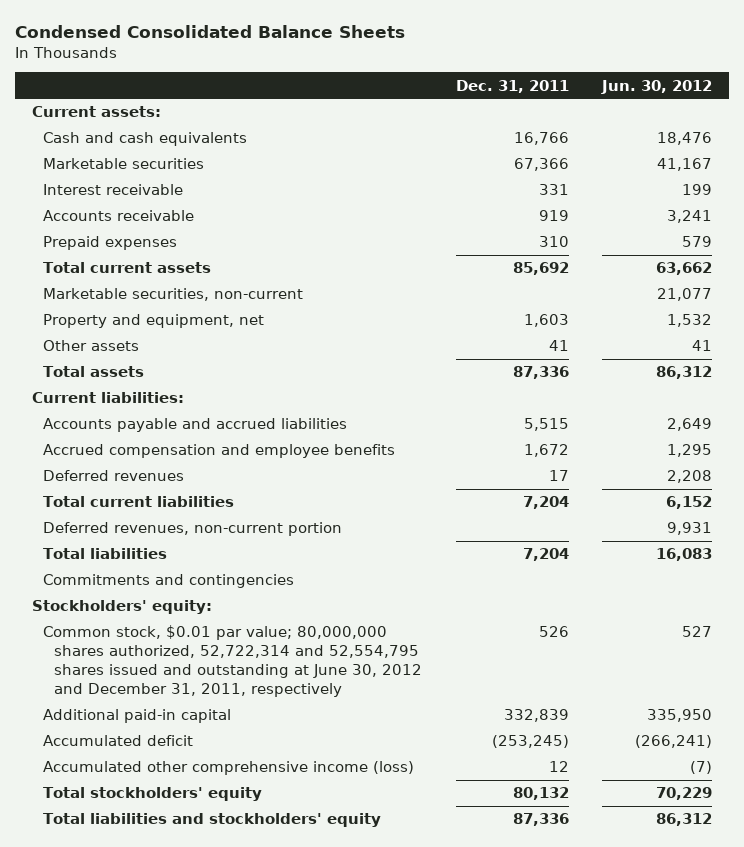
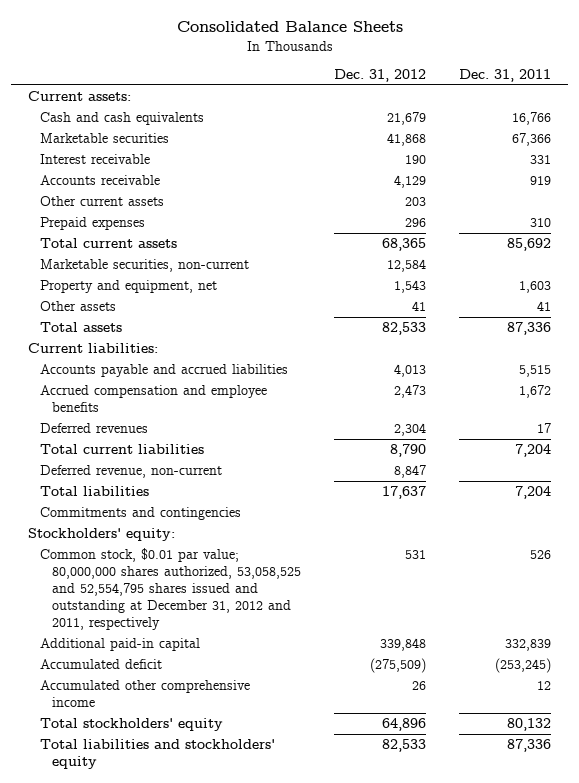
[15,24,406,38] Condensed Consolidated Balance Sheets -> [176,21,403,33] Consolidated Balance Sheets
[601,79,713,94] Jun. 30, 2012 -> none
none -> [333,68,426,82] Dec. 31, 2012
none -> [39,195,164,206] Other current assets
[43,522,343,537] Deferred revenues, non-current portion -> [39,464,222,478] Deferred revenue, non-current
[43,625,423,698] Common stock, $0.01 par value; 80,000,000 shares authorized, 52,722,314 and 52,554,795 shares issued and outstanding at June 30, 2012 and December 31, 2011, respectively -> [39,547,301,631] Common stock, $0.01 par value; 80,000,000 shares authorized, 53,058,525 and 52,554,795 shares issued and outstanding at December 31, 2012 and 2011, respectively
[43,761,415,776] Accumulated other comprehensive income (loss) -> [39,679,250,708] Accumulated other comprehensive income

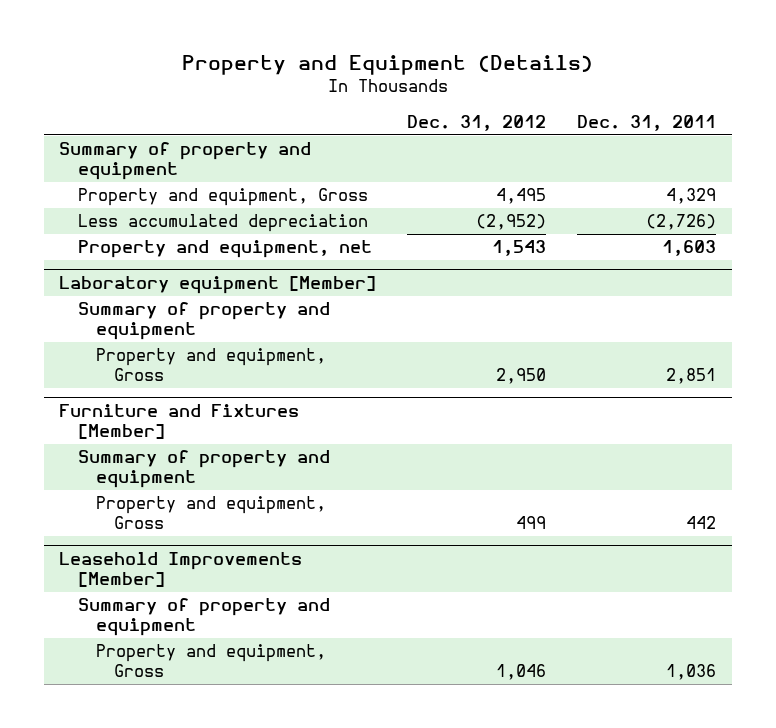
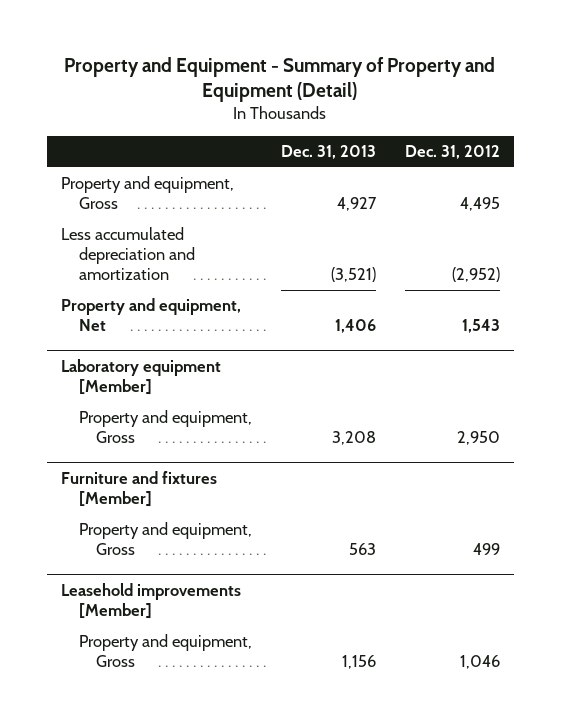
[181,54,593,75] Property and Equipment (Details) -> [64,56,496,103] Property and Equipment - Summary of Property and Equipment (Detail)
[577,114,717,131] Dec. 31, 2011 -> none
none -> [280,144,376,159] Dec. 31, 2013
[59,142,312,181] Summary of property and equipment -> none
[77,214,368,233] Less accumulated depreciation -> [61,227,195,280] Less accumulated depreciation and amortization
[77,240,372,259] Property and equipment, net -> [61,298,242,331] Property and equipment, Net
[77,302,330,341] Summary of property and equipment -> none
[77,450,330,489] Summary of property and equipment -> none
[59,404,300,439] Furniture and Fixtures [Member] -> [61,471,218,507] Furniture and fixtures [Member]
[77,598,330,637] Summary of property and equipment -> none
[59,552,303,587] Leasehold Improvements [Member] -> [61,583,242,619] Leasehold improvements [Member]

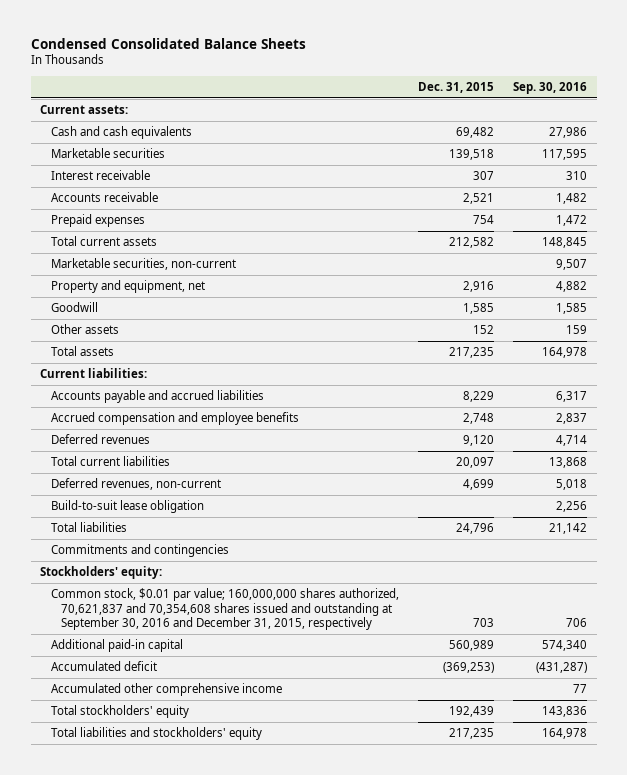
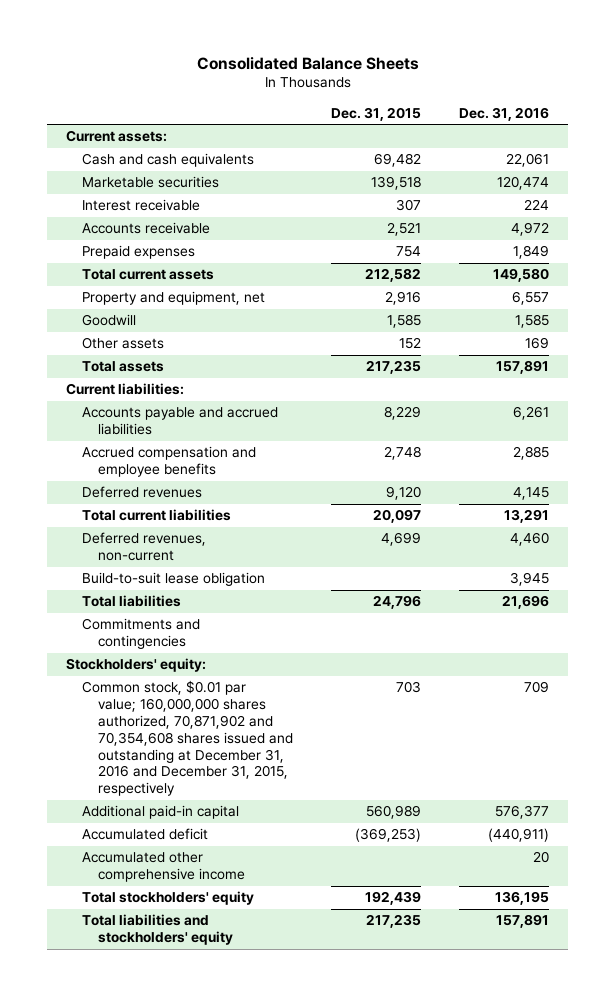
[30,37,306,49] Condensed Consolidated Balance Sheets -> [196,56,419,70] Consolidated Balance Sheets
[512,81,587,94] Sep. 30, 2016 -> none
none -> [459,106,550,121] Dec. 31, 2016
[50,257,236,270] Marketable securities, non-current -> none
[50,587,399,631] Common stock, $0.01 par value; 160,000,000 shares authorized, 70,621,837 and 70,354,608 shares issued and outstanding at September 30, 2016 and December 31, 2015, respectively -> [81,680,293,797] Common stock, $0.01 par value; 160,000,000 shares authorized, 70,871,902 and 70,354,608 shares issued and outstanding at December 31, 2016 and December 31, 2015, respectively

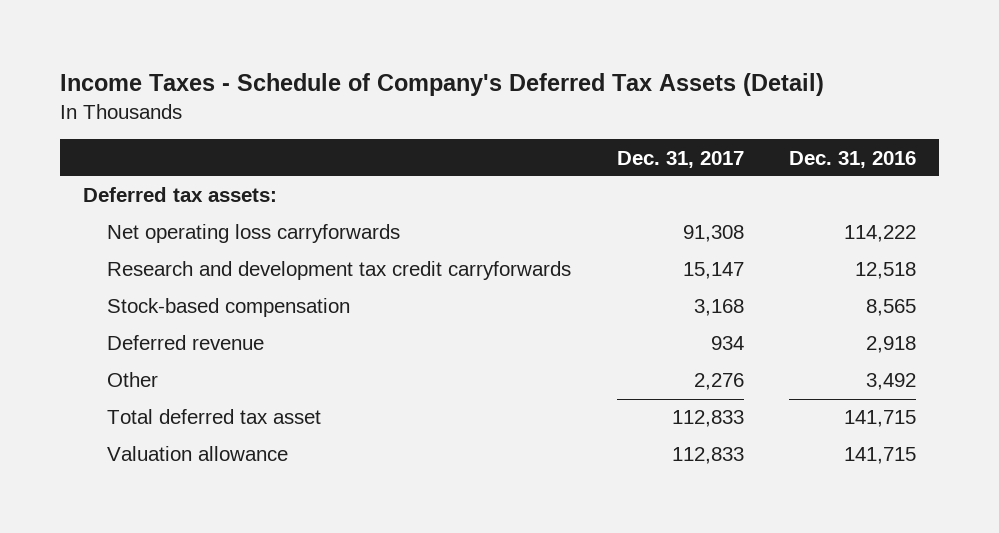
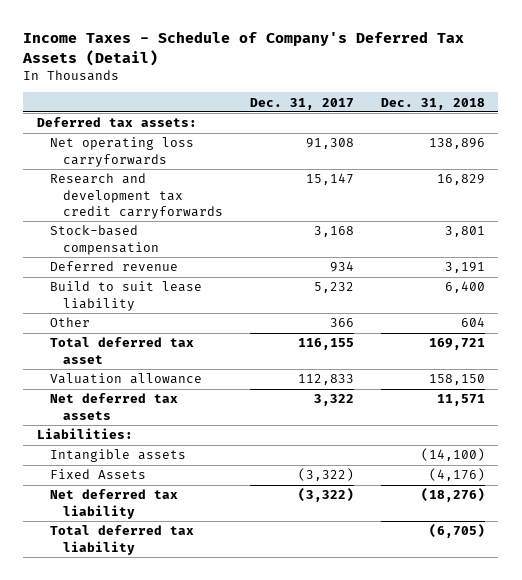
[789,150,917,168] Dec. 31, 2016 -> none
none -> [380,97,485,110] Dec. 31, 2018
none -> [49,281,202,311] Build to suit lease liability
[693,373,744,391] 2,276 -> [329,318,354,328] 366
[671,410,744,428] 112,833 -> [297,338,354,351] 116,155
none -> [49,393,178,420] Net deferred tax assets
none -> [36,428,133,440] Liabilities:
none -> [49,449,186,463] Intangible assets
none -> [49,469,146,480] Fixed Assets
none -> [49,489,178,519] Net deferred tax liability
none -> [49,525,194,555] Total deferred tax liability

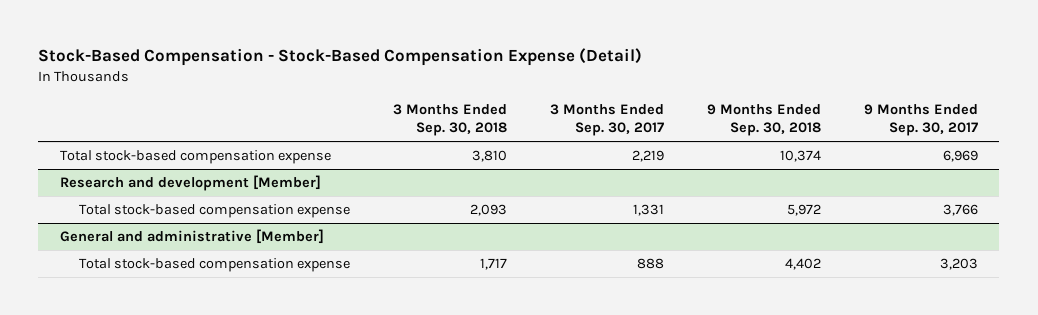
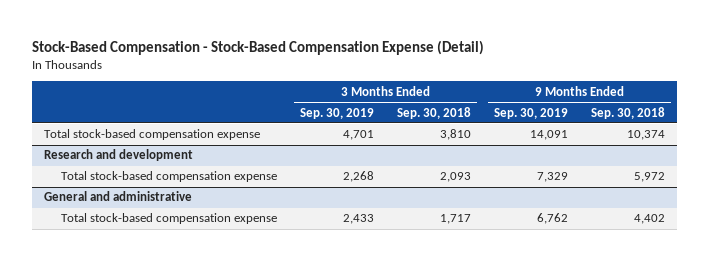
[549,103,664,137] 3 Months Ended Sep. 30, 2017 -> none
[863,103,978,137] 9 Months Ended Sep. 30, 2017 -> none
none -> [300,107,375,119] Sep. 30, 2019
none -> [494,107,569,119] Sep. 30, 2019
[59,175,321,192] Research and development [Member] -> [43,149,193,162] Research and development
[59,229,324,245] General and administrative [Member] -> [43,191,192,202] General and administrative

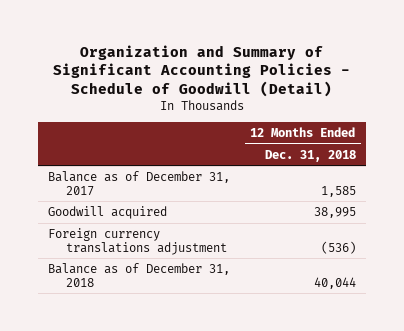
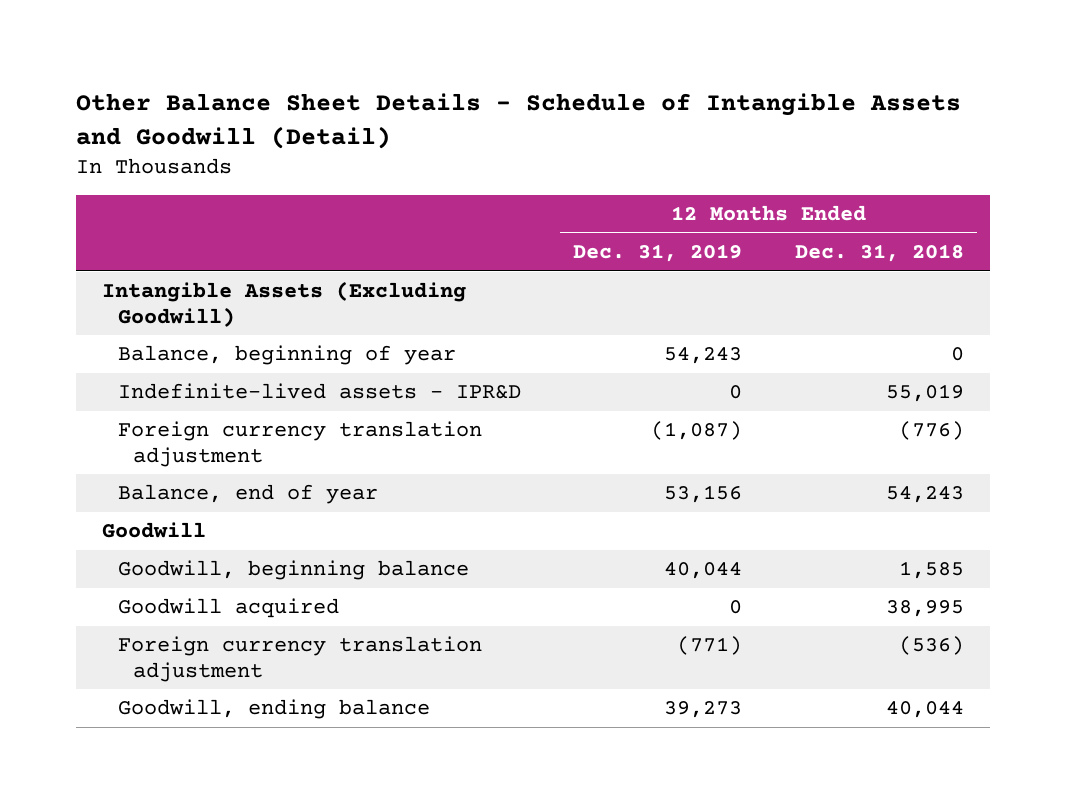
[52,44,350,97] Organization and Summary of Significant Accounting Policies - Schedule of Goodwill (Detail) -> [75,92,961,149] Other Balance Sheet Details - Schedule of Intangible Assets and Goodwill (Detail)
none -> [573,243,743,262] Dec. 31, 2019
none -> [102,281,467,327] Intangible Assets (Excluding Goodwill)
none -> [117,345,456,366] Balance, beginning of year
none -> [117,383,521,400] Indefinite-lived assets - IPR&D
none -> [117,421,482,467] Foreign currency translation adjustment
none -> [117,484,378,505] Balance, end of year
none -> [102,522,207,539] Goodwill
[48,170,231,196] Balance as of December 31, 2017 -> [117,560,469,581] Goodwill, beginning balance
[48,227,227,255] Foreign currency translations adjustment -> [117,636,482,682] Foreign currency translation adjustment
[48,262,231,287] Balance as of December 31, 2018 -> [117,699,430,720] Goodwill, ending balance

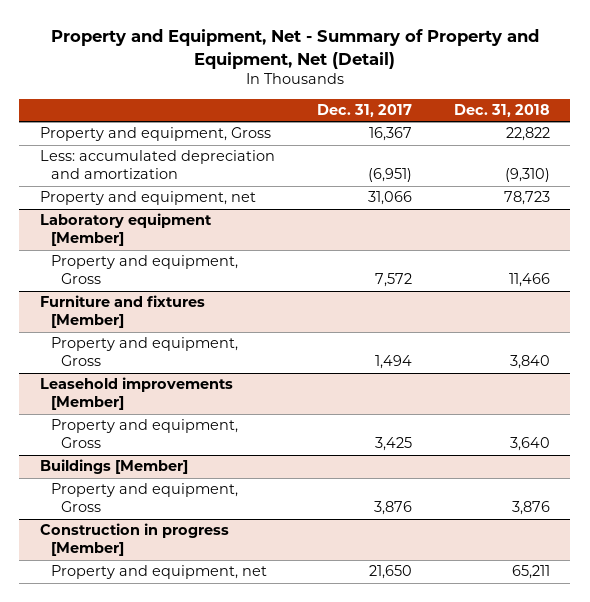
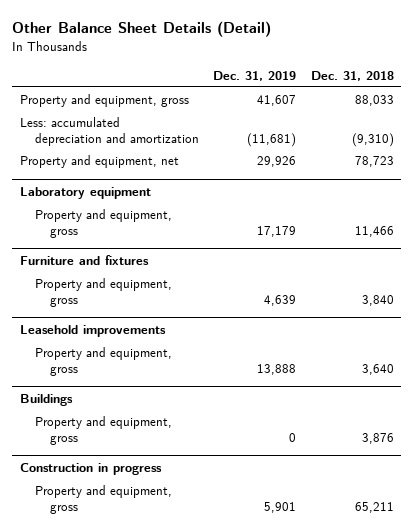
[50,28,539,69] Property and Equipment, Net - Summary of Property and Equipment, Net (Detail) -> [12,20,272,37] Other Balance Sheet Details (Detail)
[316,104,412,118] Dec. 31, 2017 -> none
none -> [213,71,297,82] Dec. 31, 2019
[40,127,272,142] Property and equipment, Gross -> [19,94,189,108] Property and equipment, gross
[505,127,550,142] 22,822 -> [354,95,394,107] 88,033
[40,213,213,247] Laboratory equipment [Member] -> [19,186,151,199] Laboratory equipment
[50,255,238,285] Property and equipment, Gross -> [34,209,172,238] Property and equipment, gross
[40,295,206,329] Furniture and fixtures [Member] -> [19,254,149,265] Furniture and fixtures
[50,337,238,367] Property and equipment, Gross -> [34,278,172,307] Property and equipment, gross
[40,377,234,411] Leasehold improvements [Member] -> [19,324,166,337] Leasehold improvements
[50,419,238,449] Property and equipment, Gross -> [34,347,172,376] Property and equipment, gross
[40,459,189,475] Buildings [Member] -> [19,393,73,406] Buildings
[50,483,238,513] Property and equipment, Gross -> [34,416,172,445] Property and equipment, gross
[40,523,230,557] Construction in progress [Member] -> [19,462,162,475] Construction in progress
[50,565,267,580] Property and equipment, net -> [34,485,172,514] Property and equipment, gross

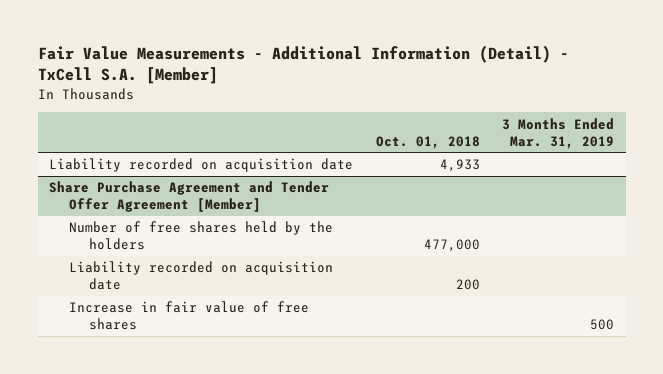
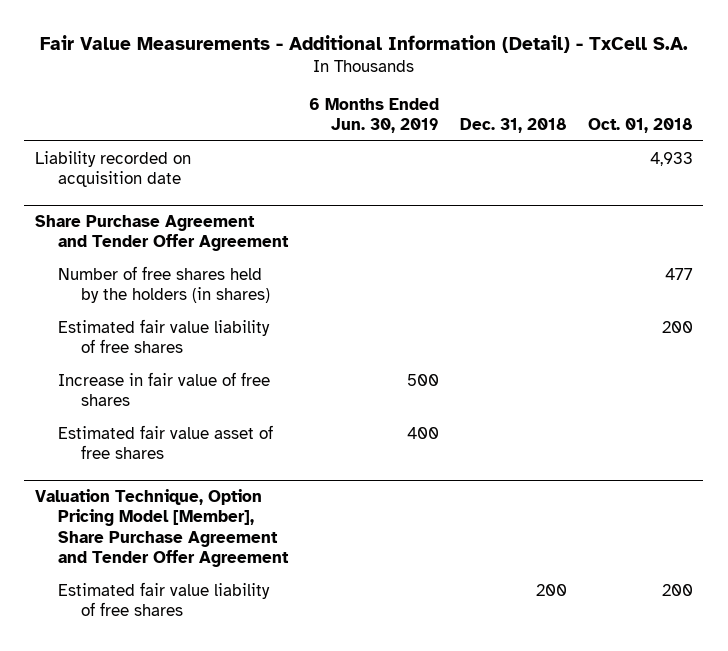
[37,44,569,85] Fair Value Measurements - Additional Information (Detail) - TxCell S.A. [Member] -> [39,34,688,53] Fair Value Measurements - Additional Information (Detail) - TxCell S.A.
[502,117,615,149] 3 Months Ended Mar. 31, 2019 -> none
none -> [308,97,439,134] 6 Months Ended Jun. 30, 2019
none -> [459,118,567,134] Dec. 31, 2018
[69,261,334,291] Liability recorded on acquisition date -> none
[49,181,330,213] Share Purchase Agreement and Tender Offer Agreement [Member] -> [34,214,289,252] Share Purchase Agreement and Tender Offer Agreement
[69,221,334,251] Number of free shares held by the holders -> [57,265,270,304] Number of free shares held by the holders (in shares)
[423,239,480,253] 477,000 -> [664,267,693,280] 477
none -> [57,318,270,354] Estimated fair value liability of free shares
none -> [57,424,273,460] Estimated fair value asset of free shares
none -> [34,488,289,567] Valuation Technique, Option Pricing Model [Member], Share Purchase Agreement and Tender Offer Agreement
none -> [57,581,270,617] Estimated fair value liability of free shares

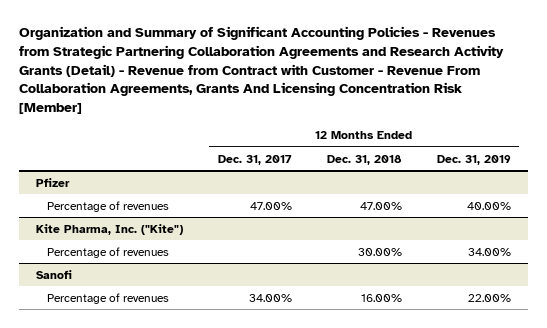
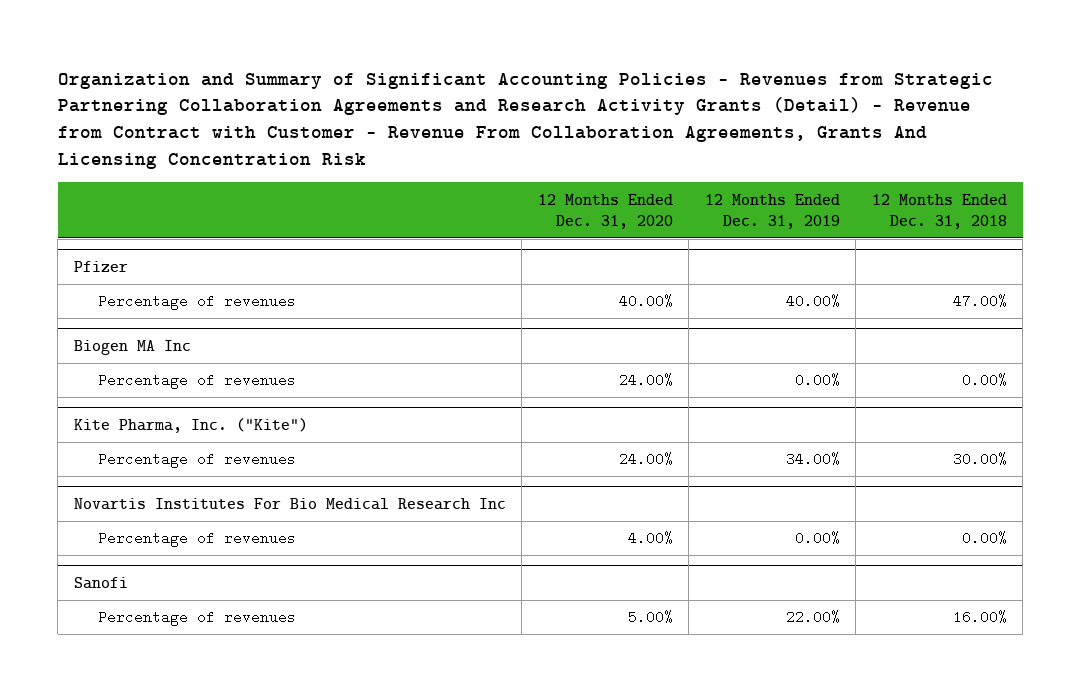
[18,26,504,114] Organization and Summary of Significant Accounting Policies - Revenues from Strategic Partnering Collaboration Agreements and Research Activity Grants (Detail) - Revenue from Contract with Customer - Revenue From Collaboration Agreements, Grants And Licensing Concentration Risk [Member] -> [57,72,993,169] Organization and Summary of Significant Accounting Policies - Revenues from Strategic Partnering Collaboration Agreements and Research Activity Grants (Detail) - Revenue from Contract with Customer - Revenue From Collaboration Agreements, Grants And Licensing Concentration Risk
[218,154,293,165] Dec. 31, 2017 -> none
none -> [537,193,673,229] 12 Months Ended Dec. 31, 2020
none -> [73,339,191,355] Biogen MA Inc
none -> [97,373,296,390] Percentage of revenues
none -> [73,497,506,510] Novartis Institutes For Bio Medical Research Inc
none -> [97,531,296,548] Percentage of revenues

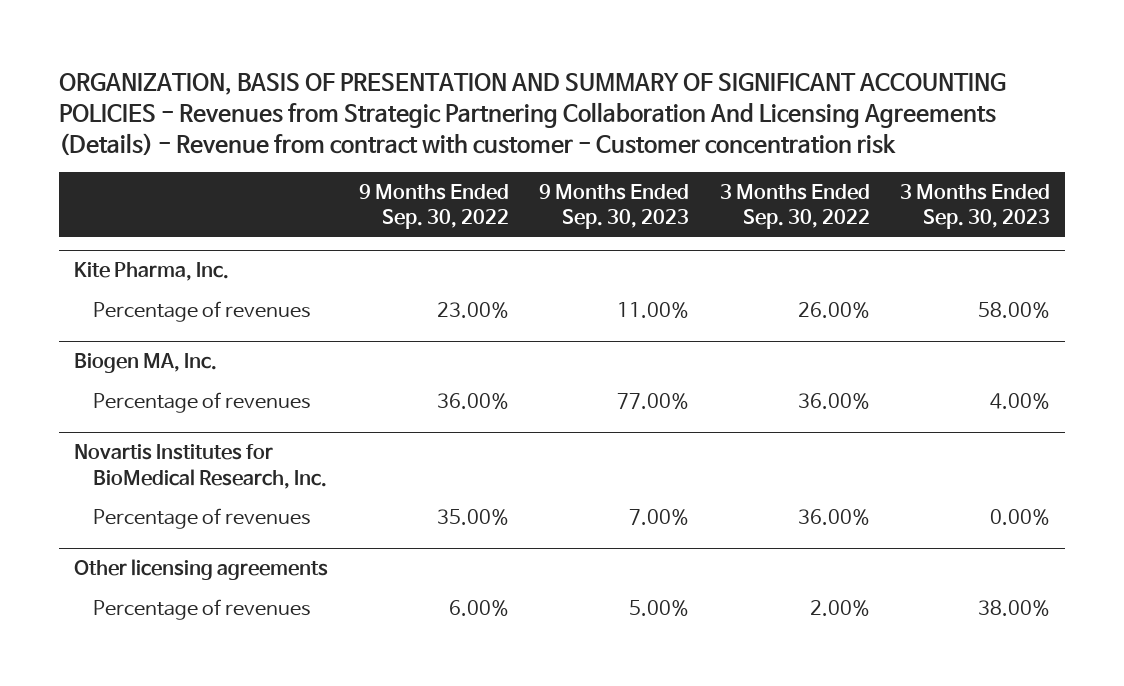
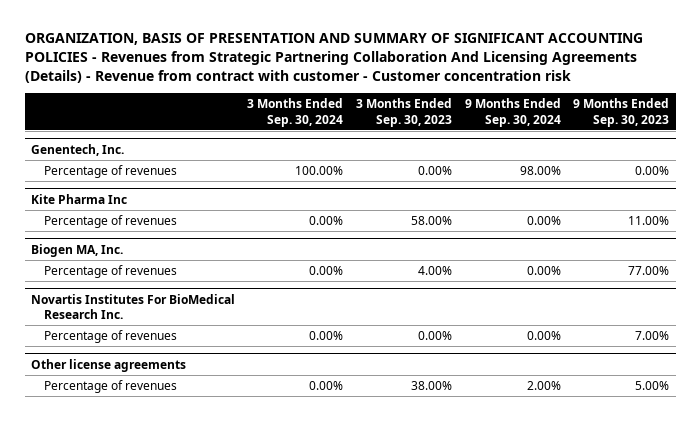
[358,183,509,230] 9 Months Ended Sep. 30, 2022 -> none
[719,183,870,230] 3 Months Ended Sep. 30, 2022 -> none
none -> [247,98,344,127] 3 Months Ended Sep. 30, 2024
none -> [464,98,561,127] 9 Months Ended Sep. 30, 2024
none -> [30,143,124,156] Genentech, Inc.
none -> [44,165,178,179] Percentage of revenues
[74,262,230,282] Kite Pharma, Inc. -> [30,193,127,204] Kite Pharma Inc
[74,444,328,489] Novartis Institutes for BioMedical Research, Inc. -> [30,293,235,320] Novartis Institutes For BioMedical Research Inc.
[74,559,329,581] Other licensing agreements -> [30,358,186,372] Other license agreements

